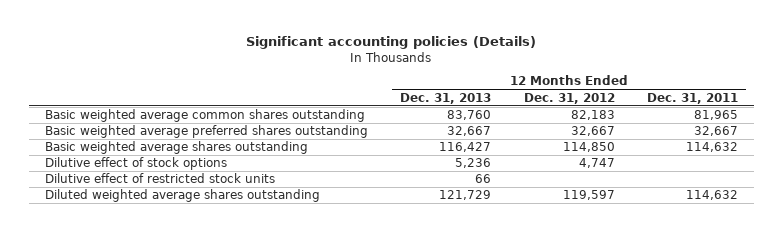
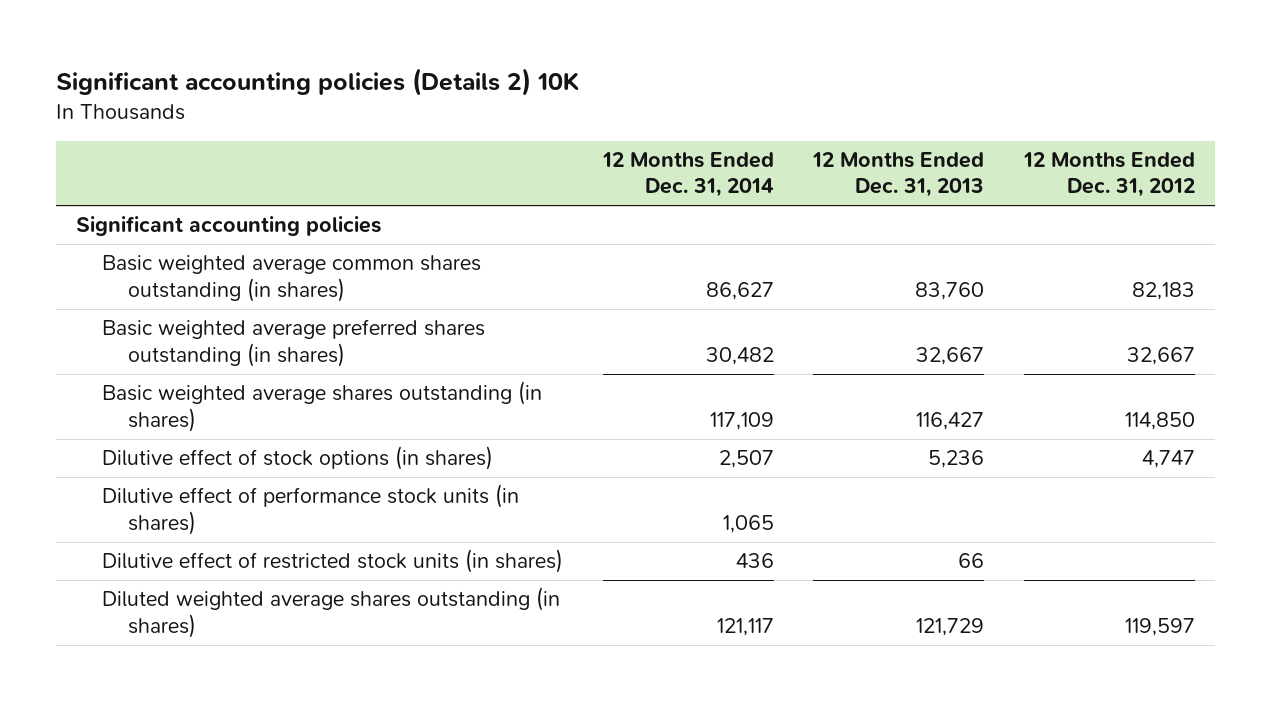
[246,36,537,50] Significant accounting policies (Details) -> [55,67,579,96] Significant accounting policies (Details 2) 10K
[646,92,738,104] Dec. 31, 2011 -> none
none -> [601,152,774,198] 12 Months Ended Dec. 31, 2014
none -> [75,216,381,237] Significant accounting policies
[44,109,365,123] Basic weighted average common shares outstanding -> [101,255,481,302] Basic weighted average common shares outstanding (in shares)
[44,125,368,139] Basic weighted average preferred shares outstanding -> [101,319,485,367] Basic weighted average preferred shares outstanding (in shares)
[44,141,308,155] Basic weighted average shares outstanding -> [101,381,542,432] Basic weighted average shares outstanding (in shares)
[44,157,227,171] Dilutive effect of stock options -> [101,446,493,471] Dilutive effect of stock options (in shares)
none -> [101,484,519,535] Dilutive effect of performance stock units (in shares)
[44,173,275,184] Dilutive effect of restricted stock units -> [101,549,563,574] Dilutive effect of restricted stock units (in shares)
[44,189,320,203] Diluted weighted average shares outstanding -> [101,587,560,638] Diluted weighted average shares outstanding (in shares)

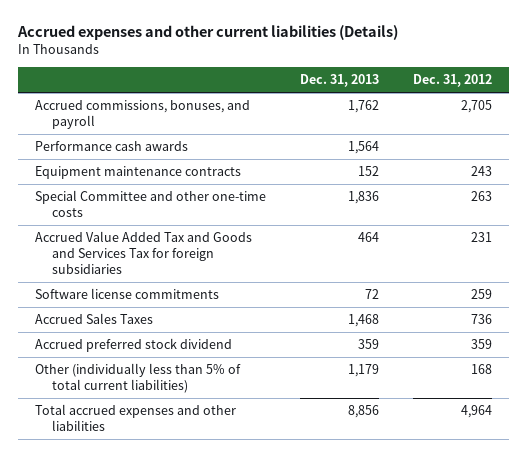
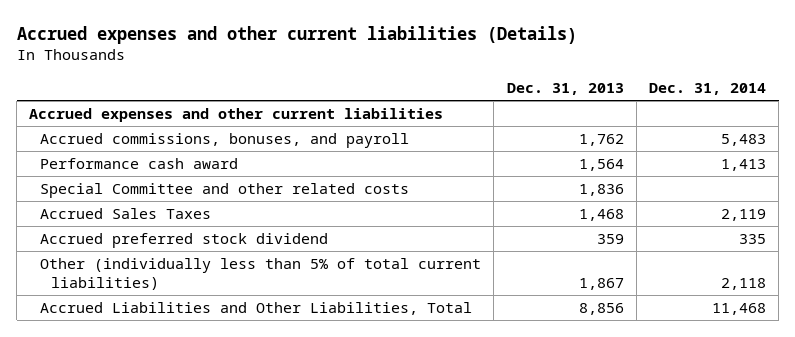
[413,74,493,88] Dec. 31, 2012 -> none
none -> [649,82,767,95] Dec. 31, 2014
none -> [29,108,444,123] Accrued expenses and other current liabilities
[34,166,241,180] Equipment maintenance contracts -> none
[34,231,252,275] Accrued Value Added Tax and Goods and Services Tax for foreign subsidiaries -> none
[34,288,219,300] Software license commitments -> none
[34,141,188,152] Performance cash awards -> [40,158,239,170] Performance cash award
[34,190,266,218] Special Committee and other one-time costs -> [40,183,410,199] Special Committee and other related costs
[348,364,380,378] 1,179 -> [578,277,624,290] 1,867
[34,404,236,432] Total accrued expenses and other liabilities -> [40,302,473,316] Accrued Liabilities and Other Liabilities, Total

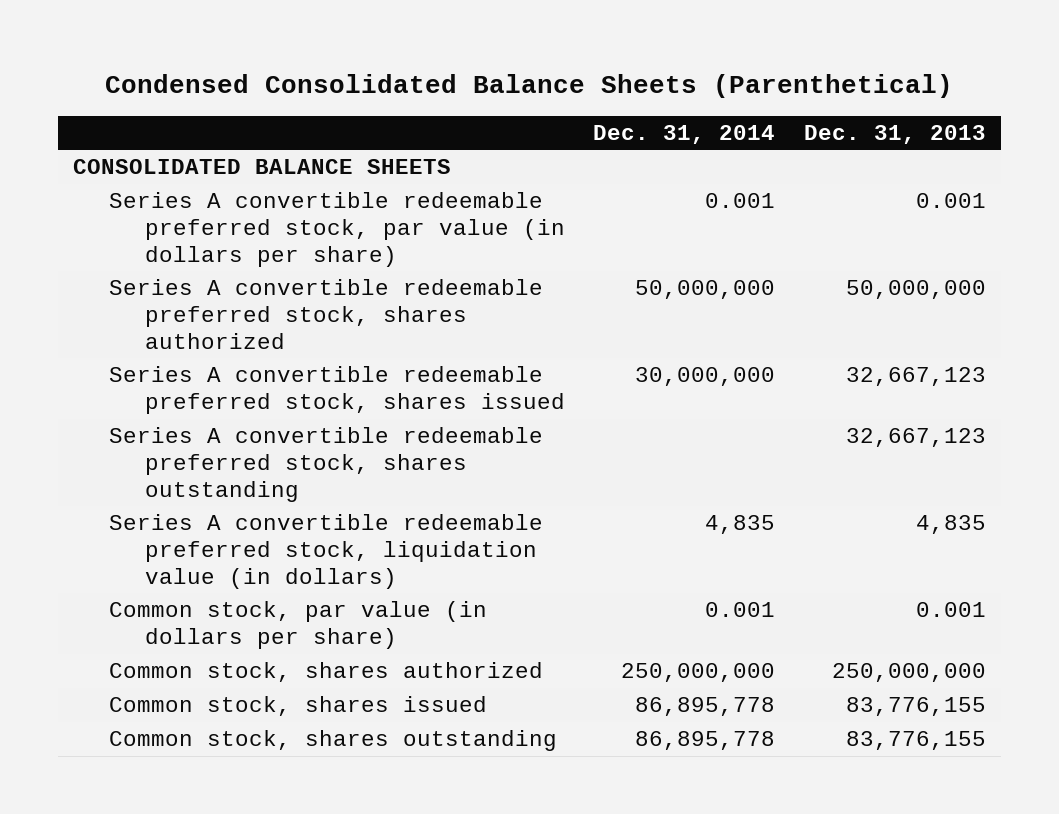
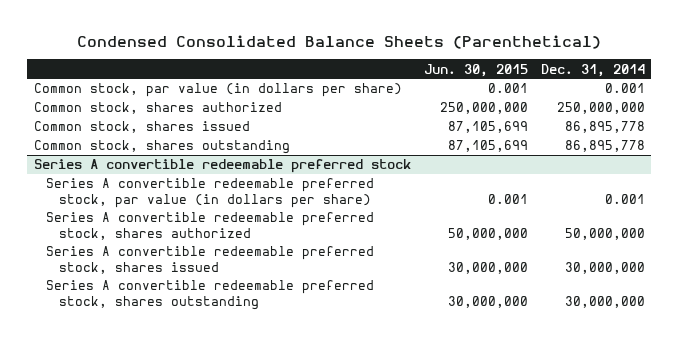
[804,124,987,144] Dec. 31, 2013 -> none
none -> [423,63,528,77] Jun. 30, 2015
[72,159,451,175] CONSOLIDATED BALANCE SHEETS -> none
[108,192,565,268] Series A convertible redeemable preferred stock, par value (in dollars per share) -> none
[108,279,543,350] Series A convertible redeemable preferred stock, shares authorized -> none
[108,366,565,415] Series A convertible redeemable preferred stock, shares issued -> none
[108,427,543,503] Series A convertible redeemable preferred stock, shares outstanding -> none
[108,514,543,590] Series A convertible redeemable preferred stock, liquidation value (in dollars) -> none
none -> [33,159,411,174] Series A convertible redeemable preferred stock
none -> [46,178,375,208] Series A convertible redeemable preferred stock, par value (in dollars per share)
none -> [46,212,375,240] Series A convertible redeemable preferred stock, shares authorized
none -> [46,246,375,274] Series A convertible redeemable preferred stock, shares issued
none -> [46,280,375,310] Series A convertible redeemable preferred stock, shares outstanding

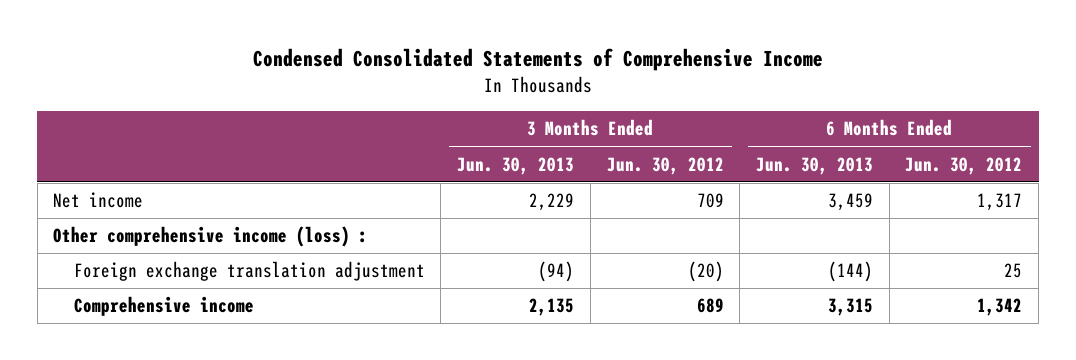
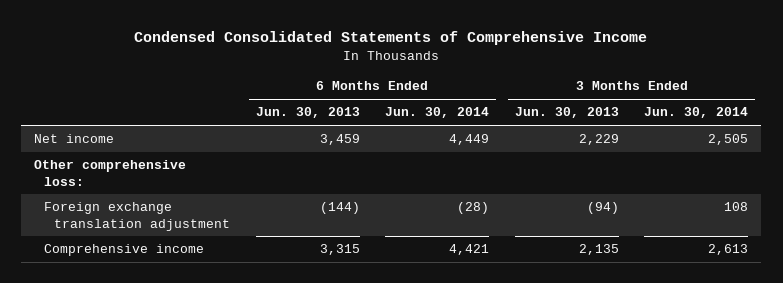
[606,156,724,175] Jun. 30, 2012 -> none
[905,156,1023,175] Jun. 30, 2012 -> none
none -> [385,107,490,119] Jun. 30, 2014
none -> [644,107,749,119] Jun. 30, 2014
[53,226,369,248] Other comprehensive income (loss) : -> [34,160,187,186] Other comprehensive loss:

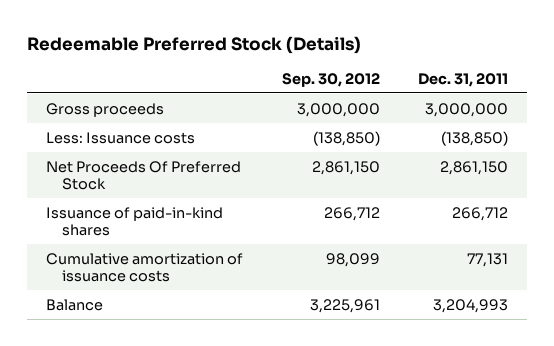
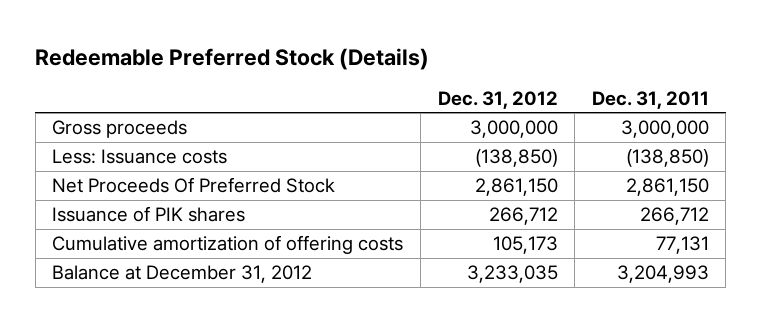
[281,72,380,87] Sep. 30, 2012 -> none
none -> [437,90,558,109] Dec. 31, 2012
[46,206,224,236] Issuance of paid-in-kind shares -> [52,206,246,223] Issuance of PIK shares
[46,252,244,282] Cumulative amortization of issuance costs -> [52,235,404,255] Cumulative amortization of offering costs
[46,298,104,311] Balance -> [52,265,313,284] Balance at December 31, 2012

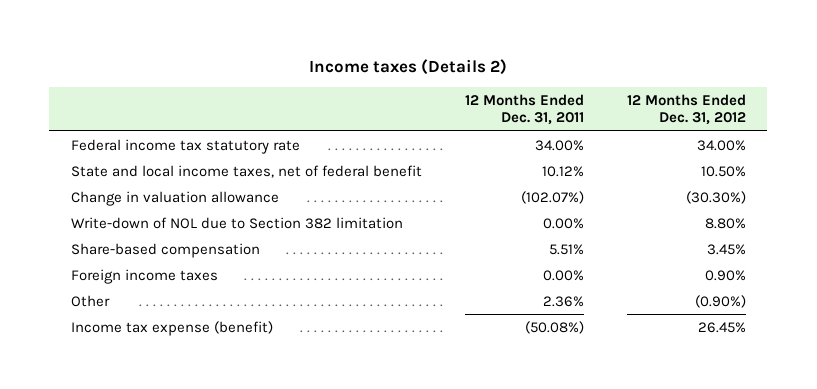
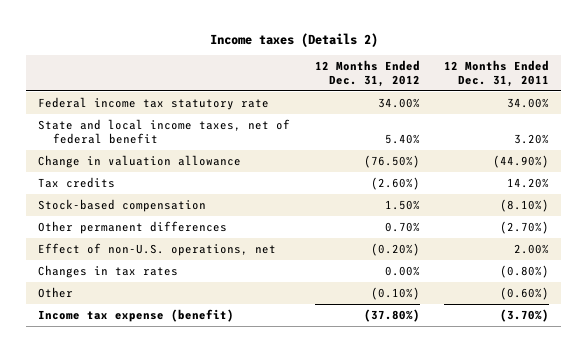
[70,216,403,229] Write-down of NOL due to Section 382 limitation -> none
[70,268,218,284] Foreign income taxes -> none
[541,165,584,177] 10.12% -> [513,133,549,144] 3.20%
[700,165,746,177] 10.50% -> [384,133,420,144] 5.40%
[520,190,584,204] (102.07%) -> [492,155,549,169] (44.90%)
[685,190,746,204] (30.30%) -> [363,155,420,169] (76.50%)
none -> [38,177,116,189] Tax credits
[70,242,260,258] Share-based compensation -> [38,199,207,213] Stock-based compensation
[548,243,584,255] 5.51% -> [499,199,549,213] (8.10%)
[706,243,746,255] 3.45% -> [384,200,420,211] 1.50%
none -> [38,221,228,235] Other permanent differences
none -> [38,243,277,257] Effect of non-U.S. operations, net
none -> [38,265,179,279] Changes in tax rates
[542,295,584,307] 2.36% -> [499,287,549,301] (0.60%)
[694,294,746,308] (0.90%) -> [370,287,420,301] (0.10%)
[524,320,584,334] (50.08%) -> [499,309,549,323] (3.70%)
[697,321,746,333] 26.45% -> [363,309,420,323] (37.80%)

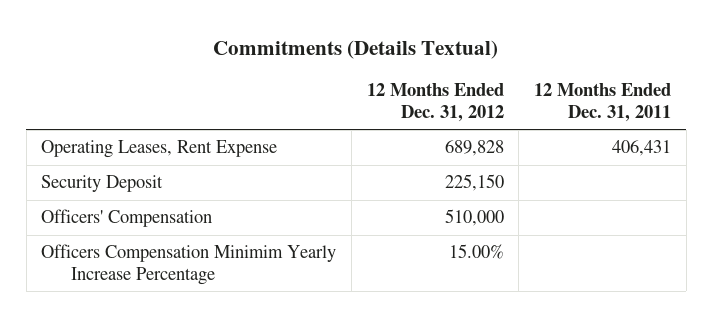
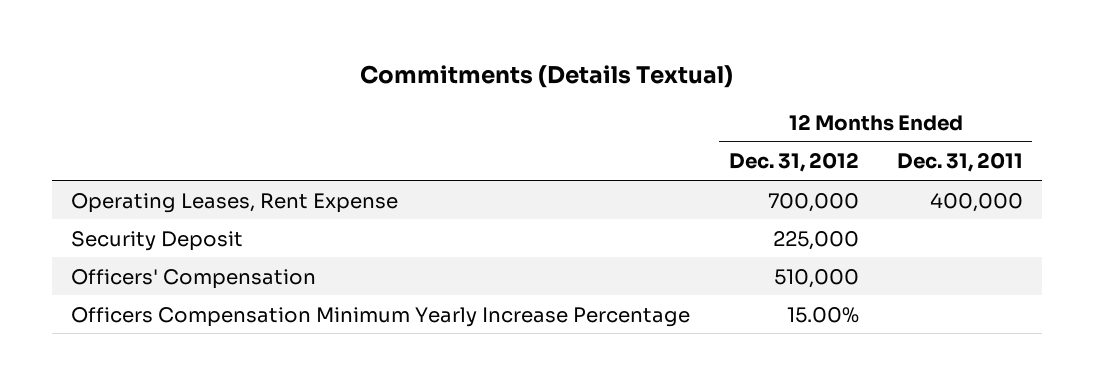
[444,140,504,157] 689,828 -> [767,192,859,212] 700,000
[612,140,672,157] 406,431 -> [929,192,1023,212] 400,000
[444,174,504,192] 225,150 -> [772,230,859,250] 225,000
[41,244,337,286] Officers Compensation Minimim Yearly Increase Percentage -> [71,306,691,327] Officers Compensation Minimum Yearly Increase Percentage

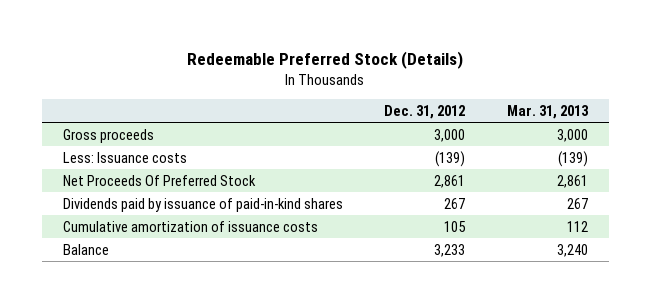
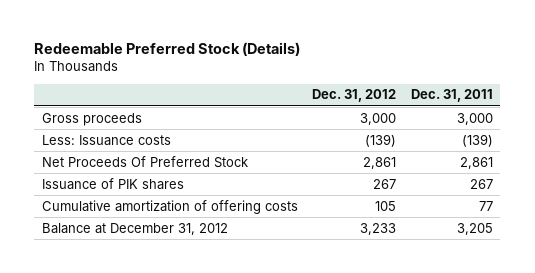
[506,104,589,119] Mar. 31, 2013 -> none
none -> [411,89,494,103] Dec. 31, 2011
[62,197,343,212] Dividends paid by issuance of paid-in-kind shares -> [41,177,184,190] Issuance of PIK shares
[62,220,318,232] Cumulative amortization of issuance costs -> [41,199,298,214] Cumulative amortization of offering costs
[62,243,109,255] Balance -> [41,222,228,235] Balance at December 31, 2012

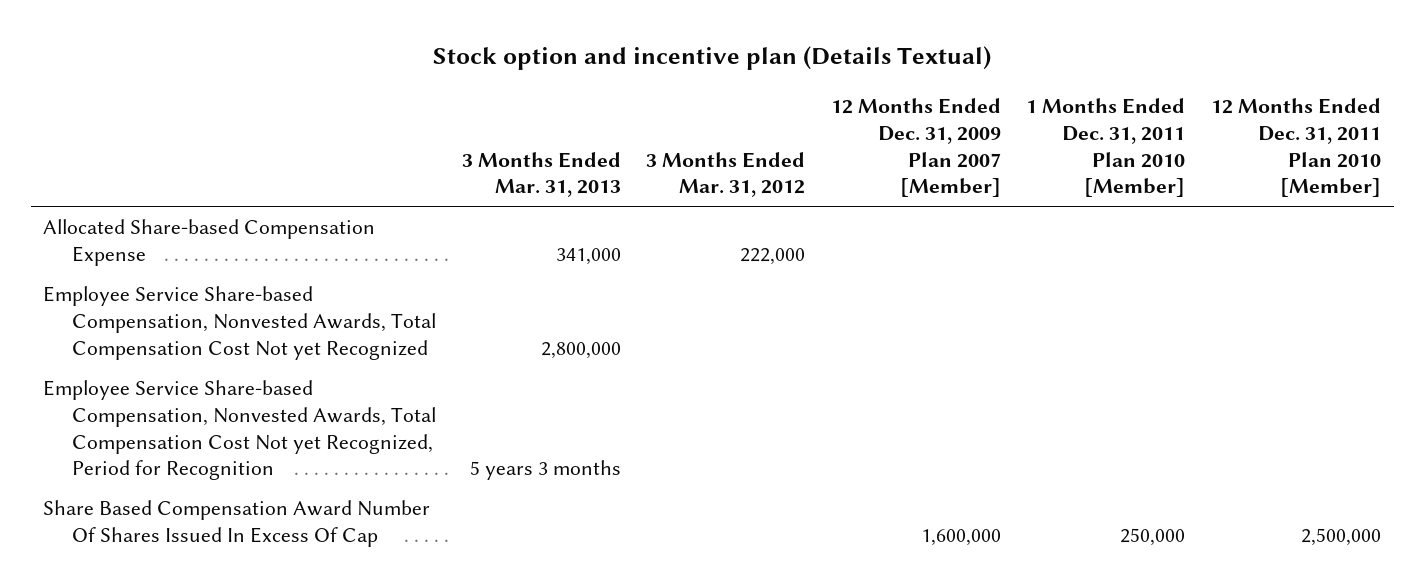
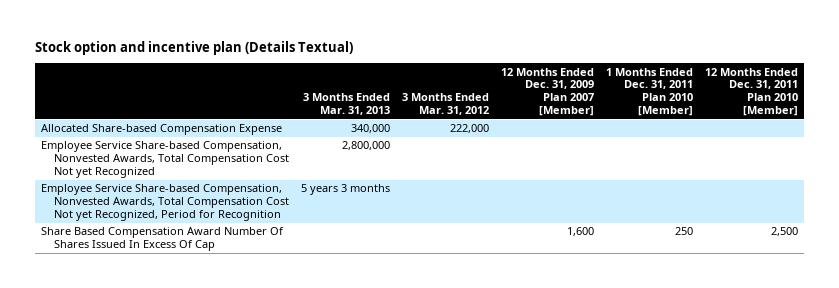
[555,247,621,265] 341,000 -> [350,124,390,134] 340,000
[920,528,1001,546] 1,600,000 -> [567,227,595,237] 1,600
[1120,527,1186,546] 250,000 -> [675,227,694,236] 250
[1300,527,1381,546] 2,500,000 -> [771,227,799,237] 2,500

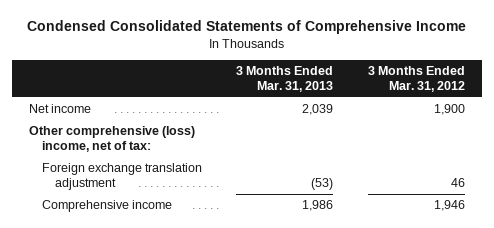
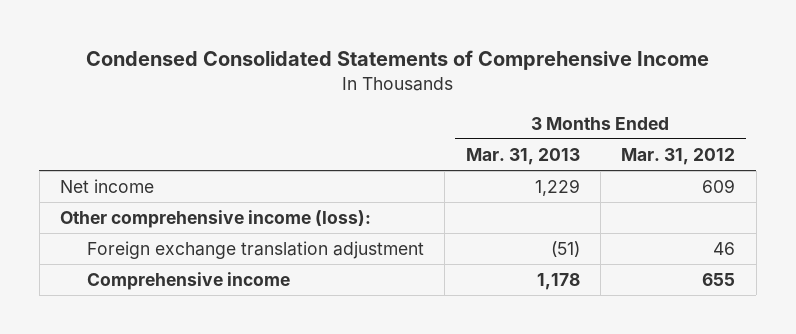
[302,104,334,116] 2,039 -> [534,179,580,197] 1,229
[433,104,465,116] 1,900 -> [702,179,736,194] 609
[29,126,196,153] Other comprehensive (loss) income, net of tax: -> [60,210,372,229] Other comprehensive income (loss):
[311,178,334,191] (53) -> [550,241,580,258] (51)
[302,200,334,212] 1,986 -> [536,273,580,291] 1,178
[433,200,465,212] 1,946 -> [702,273,736,287] 655

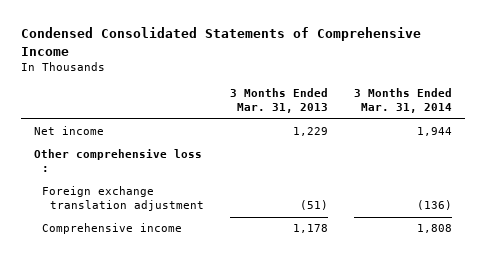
[621,148,736,166] Mar. 31, 2012 -> none
none -> [354,88,453,114] 3 Months Ended Mar. 31, 2014
[60,210,372,229] Other comprehensive income (loss): -> [33,149,202,173] Other comprehensive loss :

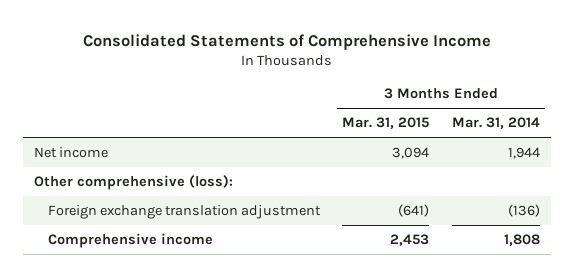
[20,27,421,56] Condensed Consolidated Statements of Comprehensive Income -> [83,33,492,50] Consolidated Statements of Comprehensive Income
[230,88,329,114] 3 Months Ended Mar. 31, 2013 -> none
none -> [342,117,430,130] Mar. 31, 2015
[33,149,202,173] Other comprehensive loss : -> [34,174,234,190] Other comprehensive (loss):

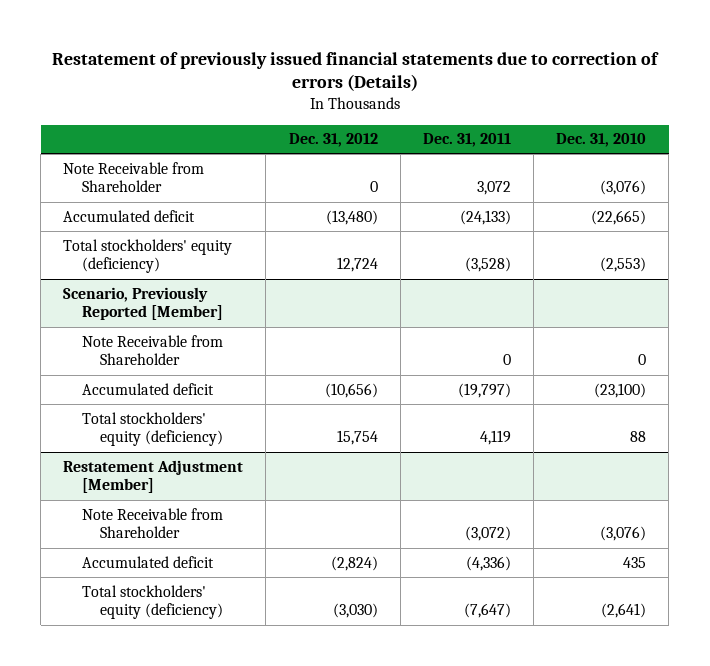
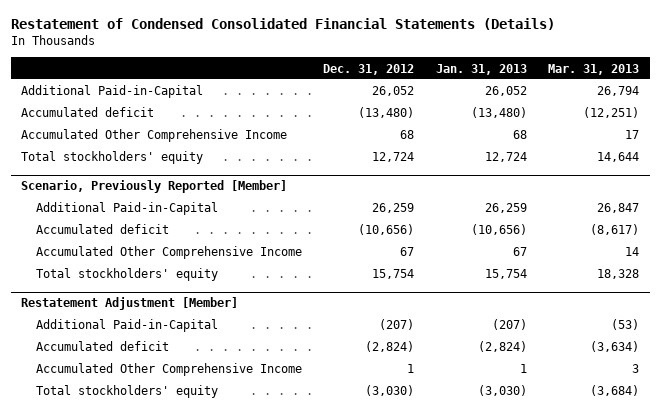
[51,51,659,92] Restatement of previously issued financial statements due to correction of errors (Details) -> [10,18,555,31] Restatement of Condensed Consolidated Financial Statements (Details)
[422,133,511,148] Dec. 31, 2011 -> none
[556,133,647,148] Dec. 31, 2010 -> none
none -> [435,63,527,75] Jan. 31, 2013
none -> [547,63,639,75] Mar. 31, 2013
[63,161,205,193] Note Receivable from Shareholder -> none
none -> [21,85,204,99] Additional Paid-in-Capital
none -> [21,129,288,143] Accumulated Other Comprehensive Income
[63,238,233,274] Total stockholders' equity (deficiency) -> [21,151,204,165] Total stockholders' equity
[81,334,223,366] Note Receivable from Shareholder -> none
none -> [36,202,219,216] Additional Paid-in-Capital
none -> [36,246,303,260] Accumulated Other Comprehensive Income
[81,411,224,447] Total stockholders' equity (deficiency) -> [36,268,219,282] Total stockholders' equity
[81,507,223,539] Note Receivable from Shareholder -> none
none -> [36,319,219,333] Additional Paid-in-Capital
none -> [36,363,303,377] Accumulated Other Comprehensive Income
[81,584,224,620] Total stockholders' equity (deficiency) -> [36,385,219,399] Total stockholders' equity

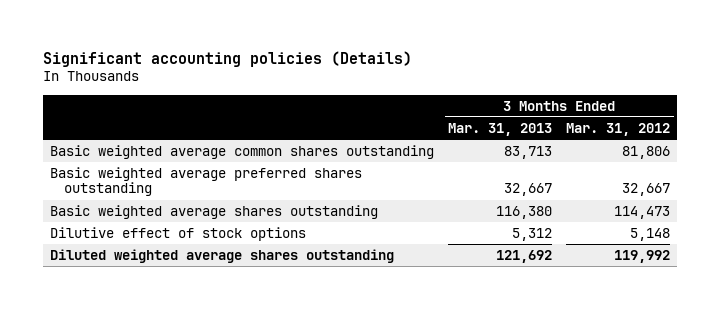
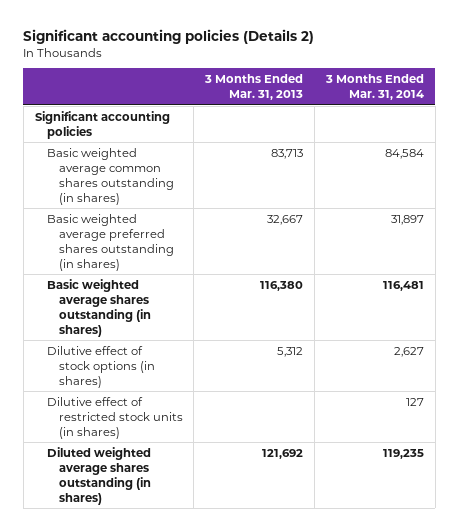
[43,50,413,67] Significant accounting policies (Details) -> [23,29,315,45] Significant accounting policies (Details 2)
[566,122,671,136] Mar. 31, 2012 -> none
none -> [324,73,424,100] 3 Months Ended Mar. 31, 2014
none -> [34,110,170,139] Significant accounting policies
[50,144,435,159] Basic weighted average common shares outstanding -> [46,147,174,205] Basic weighted average common shares outstanding (in shares)
[50,166,363,197] Basic weighted average preferred shares outstanding -> [46,213,174,271] Basic weighted average preferred shares outstanding (in shares)
[50,204,379,219] Basic weighted average shares outstanding -> [46,278,151,337] Basic weighted average shares outstanding (in shares)
[50,226,307,241] Dilutive effect of stock options -> [46,345,155,388] Dilutive effect of stock options (in shares)
none -> [46,396,183,439] Dilutive effect of restricted stock units (in shares)
[50,248,395,263] Diluted weighted average shares outstanding -> [46,446,151,505] Diluted weighted average shares outstanding (in shares)

